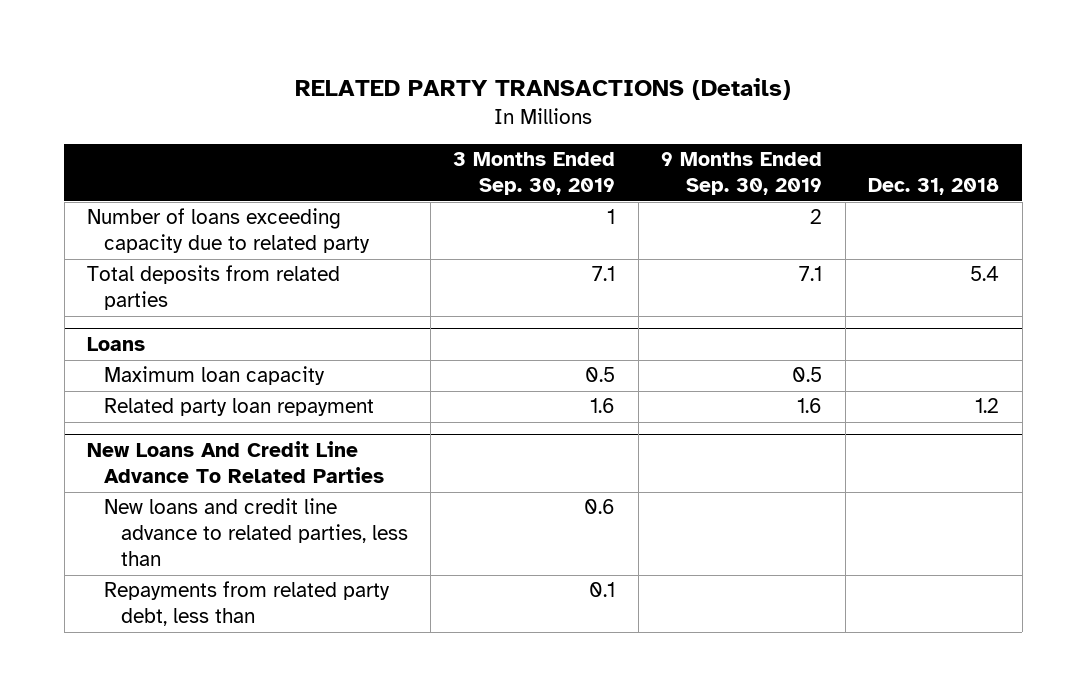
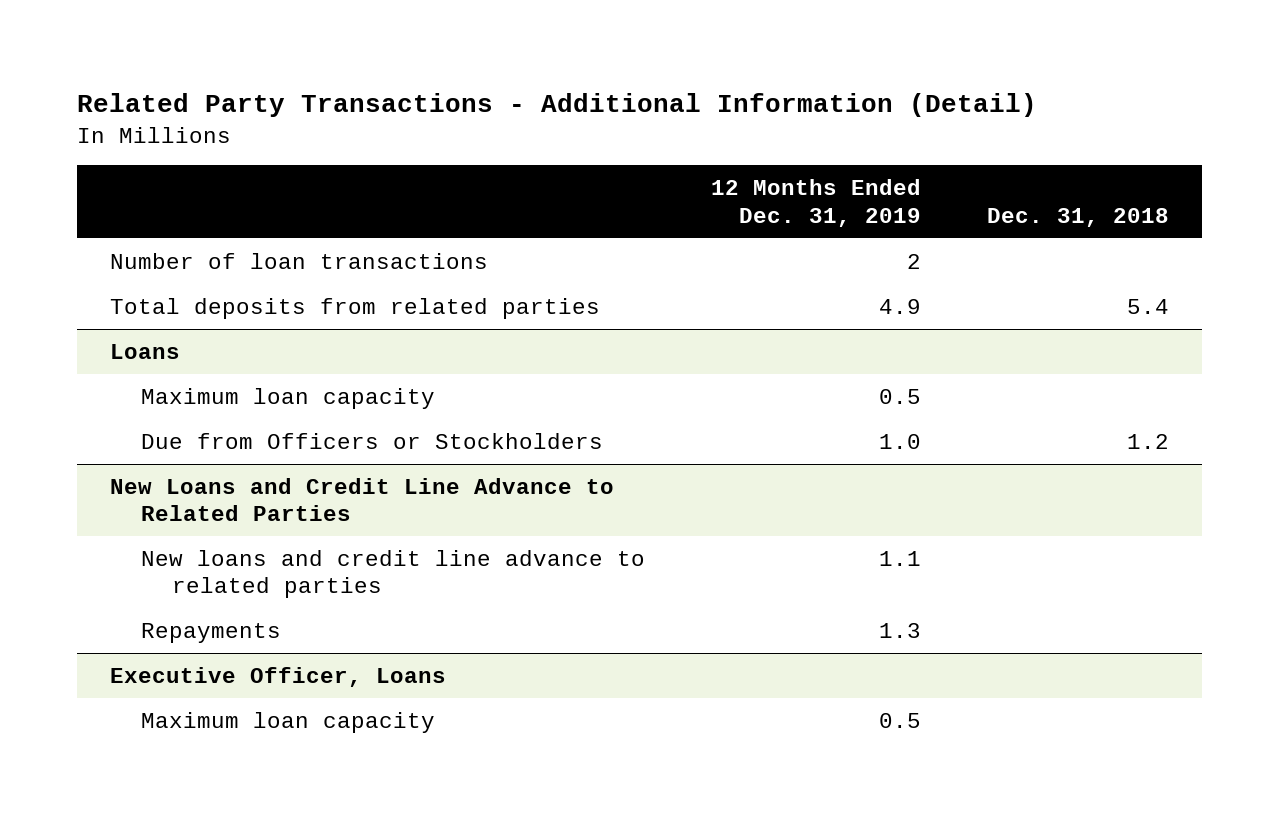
[295,77,792,100] RELATED PARTY TRANSACTIONS (Details) -> [77,93,1038,118] Related Party Transactions - Additional Information (Detail)
[453,152,616,196] 3 Months Ended Sep. 30, 2019 -> none
[661,152,823,196] 9 Months Ended Sep. 30, 2019 -> none
none -> [710,179,921,227] 12 Months Ended Dec. 31, 2019
[87,208,370,254] Number of loans exceeding capacity due to related party -> none
none -> [110,252,489,269] Number of loan transactions
[103,581,390,627] Repayments from related party debt, less than -> none
[103,398,374,417] Related party loan repayment -> [141,432,604,449] Due from Officers or Stockholders
[87,441,384,484] New Loans And Credit Line Advance To Related Parties -> [110,477,615,522] New Loans and Credit Line Advance to Related Parties
[103,498,408,567] New loans and credit line advance to related parties, less than -> [141,549,646,599] New loans and credit line advance to related parties
none -> [141,622,282,643] Repayments
none -> [110,666,447,687] Executive Officer, Loans
none -> [141,711,436,733] Maximum loan capacity

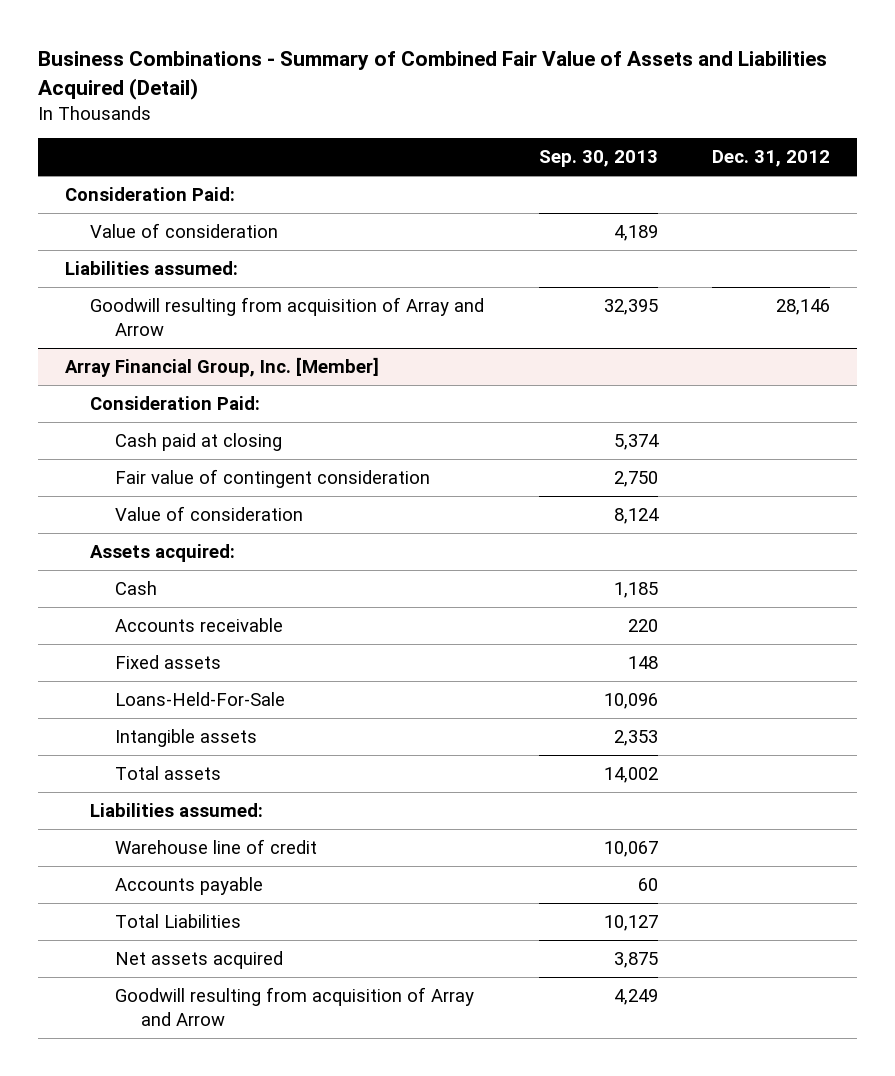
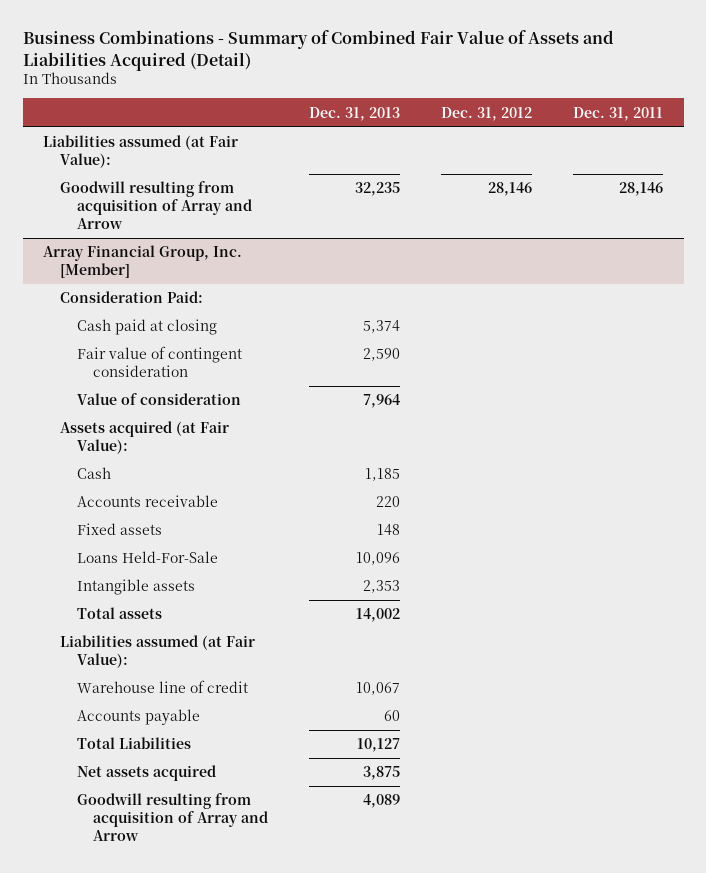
[538,150,658,168] Sep. 30, 2013 -> none
none -> [309,106,401,121] Dec. 31, 2013
none -> [573,106,664,121] Dec. 31, 2011
[64,187,235,202] Consideration Paid: -> none
[90,223,279,239] Value of consideration -> none
[64,261,238,276] Liabilities assumed: -> [43,135,239,169] Liabilities assumed (at Fair Value):
[90,544,236,563] Assets acquired: -> [59,421,229,455] Assets acquired (at Fair Value):
[115,692,286,707] Loans-Held-For-Sale -> [76,551,218,564] Loans Held-For-Sale
[90,803,264,818] Liabilities assumed: -> [59,635,255,669] Liabilities assumed (at Fair Value):

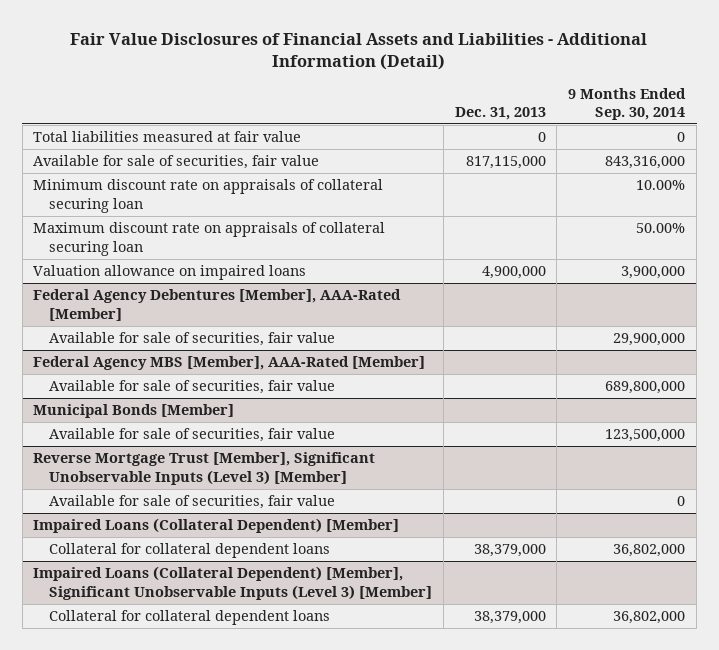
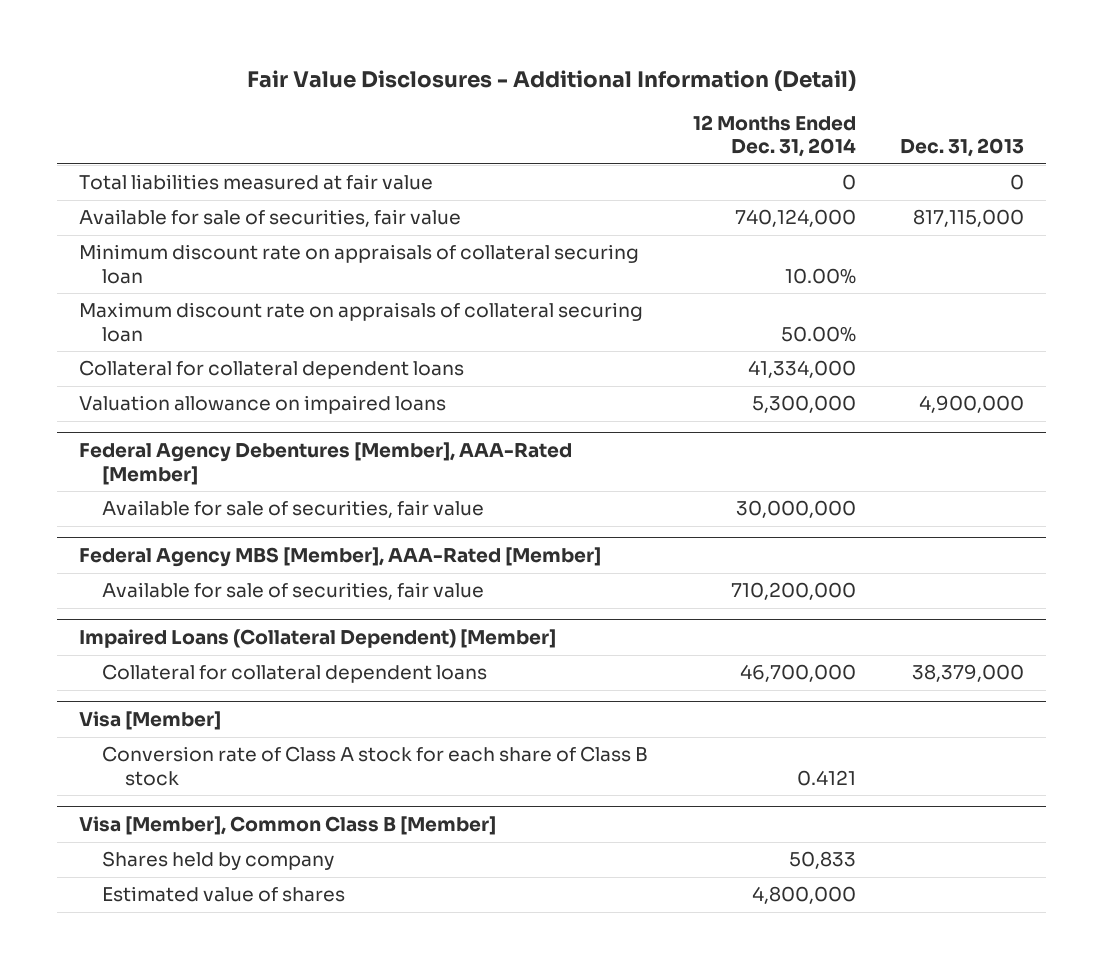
[70,32,648,70] Fair Value Disclosures of Financial Assets and Liabilities - Additional Information (Detail) -> [246,69,856,91] Fair Value Disclosures - Additional Information (Detail)
[568,87,687,121] 9 Months Ended Sep. 30, 2014 -> none
none -> [692,114,856,158] 12 Months Ended Dec. 31, 2014
none -> [79,360,465,380] Collateral for collateral dependent loans
[33,404,235,419] Municipal Bonds [Member] -> none
[48,428,335,443] Available for sale of securities, fair value -> none
[33,452,376,485] Reverse Mortgage Trust [Member], Significant Unobservable Inputs (Level 3) [Member] -> none
[48,495,335,510] Available for sale of securities, fair value -> none
[33,566,432,600] Impaired Loans (Collateral Dependent) [Member], Significant Unobservable Inputs (Level 3) [Member] -> none
[48,610,330,626] Collateral for collateral dependent loans -> none
none -> [79,711,222,731] Visa [Member]
none -> [102,746,649,786] Conversion rate of Class A stock for each share of Class B stock
none -> [79,816,497,836] Visa [Member], Common Class B [Member]
none -> [102,851,335,871] Shares held by company
none -> [102,886,346,903] Estimated value of shares

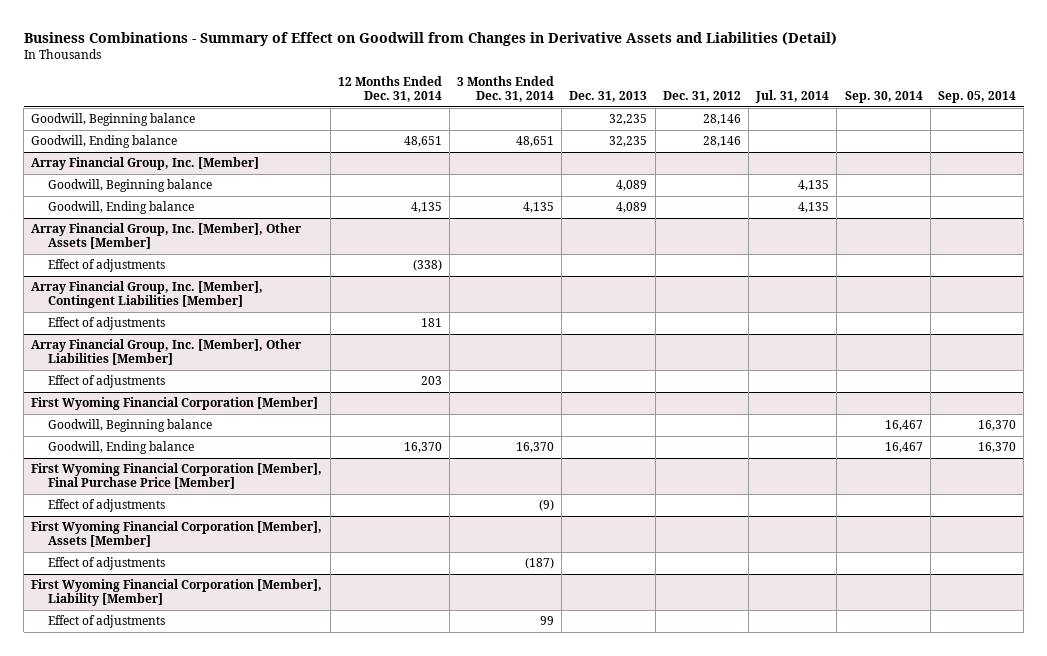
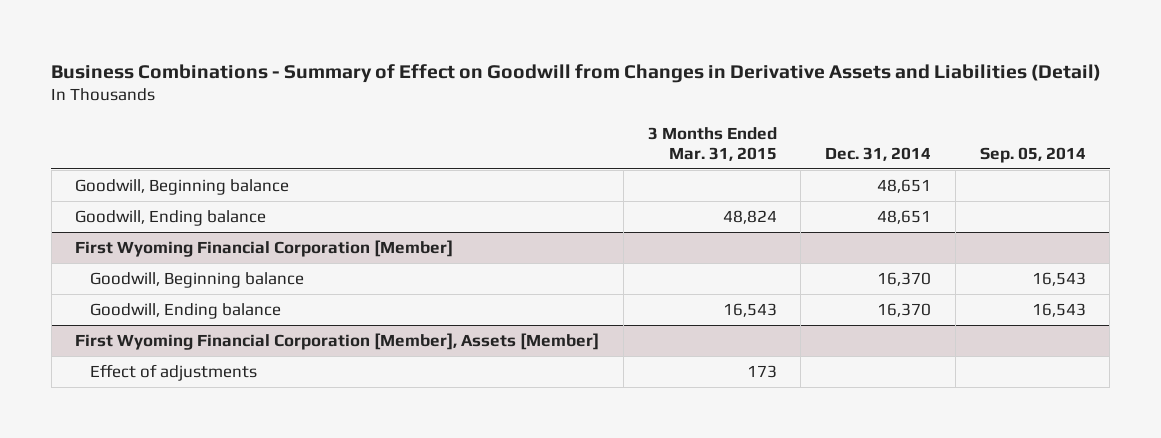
[337,76,442,103] 12 Months Ended Dec. 31, 2014 -> none
[457,76,555,103] 3 Months Ended Dec. 31, 2014 -> none
[569,91,648,103] Dec. 31, 2013 -> none
[662,91,741,103] Dec. 31, 2012 -> none
[755,90,830,104] Jul. 31, 2014 -> none
[844,91,923,104] Sep. 30, 2014 -> none
none -> [647,126,777,161] 3 Months Ended Mar. 31, 2015
none -> [825,146,932,161] Dec. 31, 2014
[31,157,260,171] Array Financial Group, Inc. [Member] -> none
[47,179,212,193] Goodwill, Beginning balance -> none
[47,201,194,215] Goodwill, Ending balance -> none
[31,223,303,250] Array Financial Group, Inc. [Member], Other Assets [Member] -> none
[47,259,165,273] Effect of adjustments -> none
[31,281,264,309] Array Financial Group, Inc. [Member], Contingent Liabilities [Member] -> none
[47,317,165,331] Effect of adjustments -> none
[31,339,303,366] Array Financial Group, Inc. [Member], Other Liabilities [Member] -> none
[47,375,165,389] Effect of adjustments -> none
[31,463,323,490] First Wyoming Financial Corporation [Member], Final Purchase Price [Member] -> none
[47,499,165,513] Effect of adjustments -> none
[977,420,1016,432] 16,370 -> [1031,272,1086,287] 16,543
[977,442,1016,454] 16,370 -> [1031,303,1086,318] 16,543
[31,579,323,607] First Wyoming Financial Corporation [Member], Liability [Member] -> none
[47,615,165,629] Effect of adjustments -> none

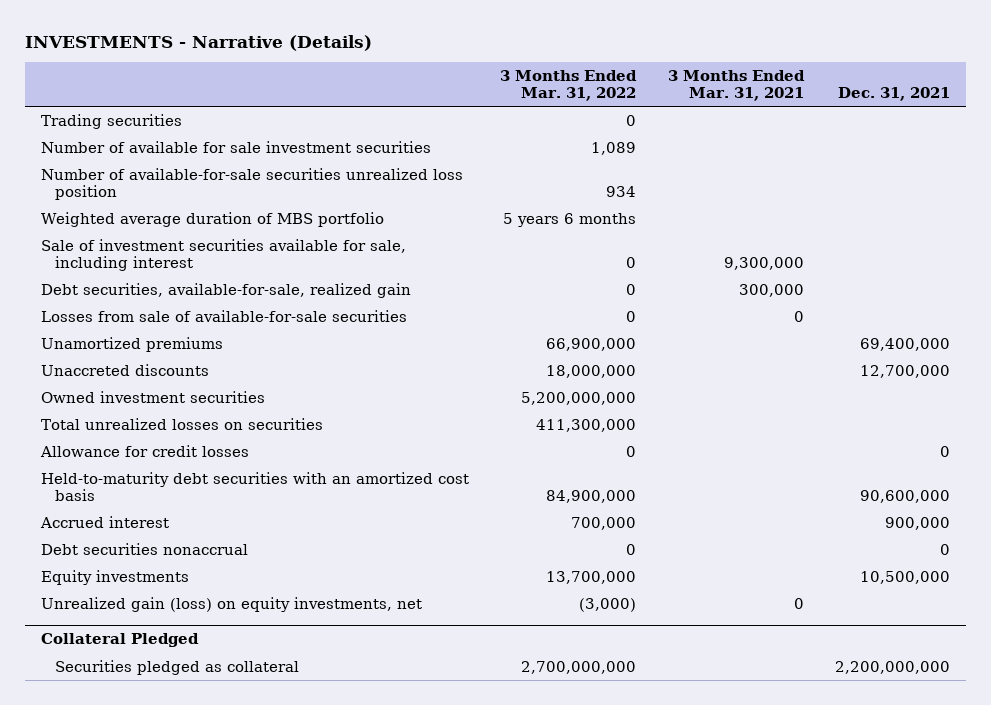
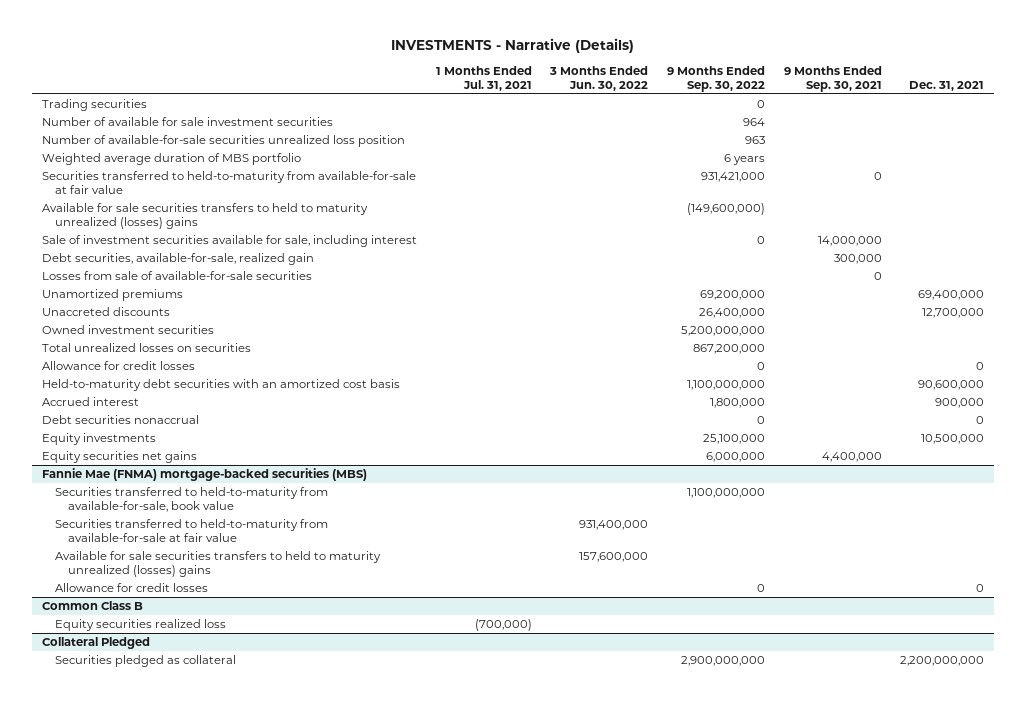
[500,70,638,102] 3 Months Ended Mar. 31, 2022 -> none
[667,70,805,102] 3 Months Ended Mar. 31, 2021 -> none
none -> [435,65,532,91] 1 Months Ended Jul. 31, 2021
none -> [549,65,649,91] 3 Months Ended Jun. 30, 2022
none -> [666,65,765,92] 9 Months Ended Sep. 30, 2022
none -> [783,65,882,92] 9 Months Ended Sep. 30, 2021
none -> [41,171,416,194] Securities transferred to held-to-maturity from available-for-sale at fair value
none -> [41,203,368,229] Available for sale securities transfers to held to maturity unrealized (losses) gains
[40,596,422,612] Unrealized gain (loss) on equity investments, net -> none
none -> [41,451,197,464] Equity securities net gains
none -> [41,468,367,482] Fannie Mae (FNMA) mortgage-backed securities (MBS)
none -> [54,487,328,512] Securities transferred to held-to-maturity from available-for-sale, book value
none -> [54,519,328,542] Securities transferred to held-to-maturity from available-for-sale at fair value
none -> [54,551,381,577] Available for sale securities transfers to held to maturity unrealized (losses) gains
none -> [54,583,208,593] Allowance for credit losses
none -> [41,601,143,611] Common Class B
none -> [54,619,226,632] Equity securities realized loss

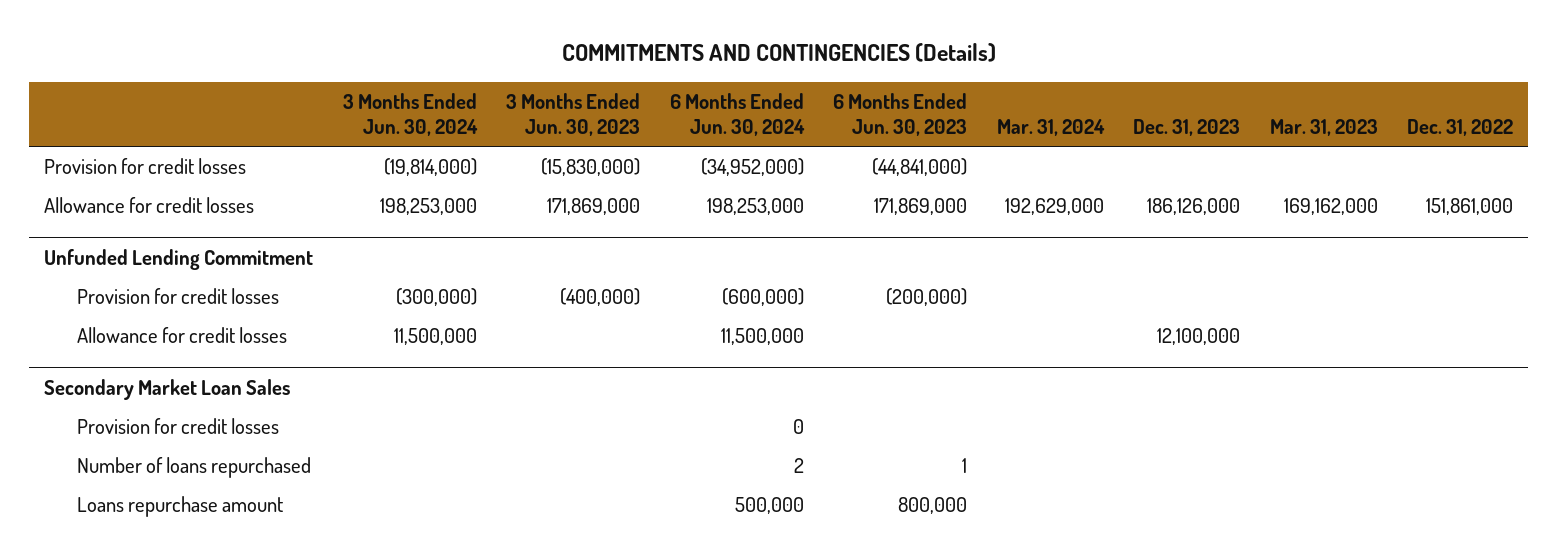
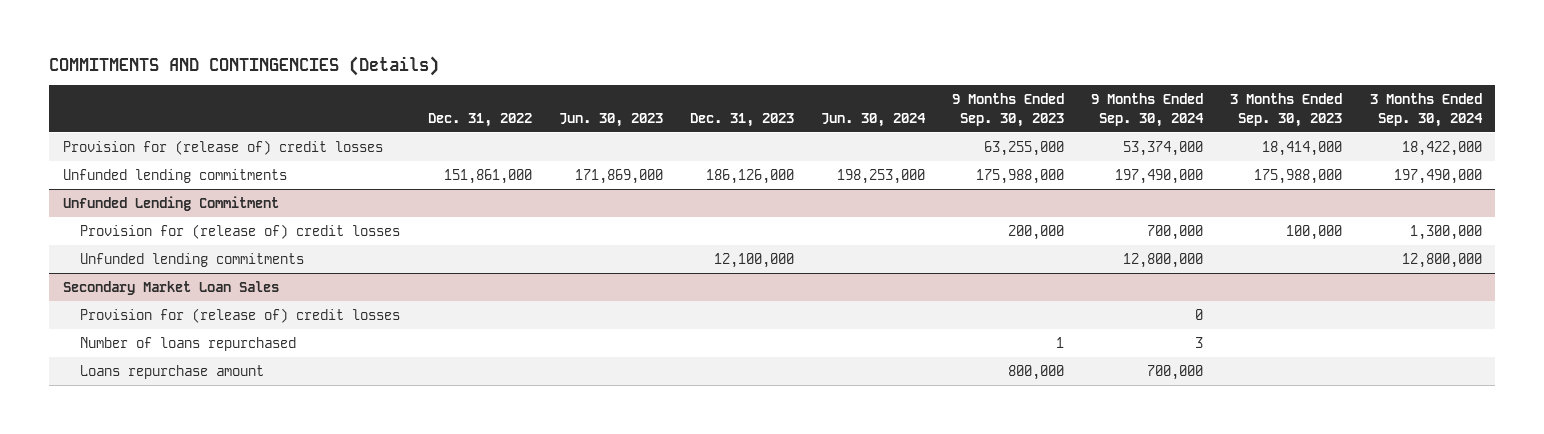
[342,92,478,137] 3 Months Ended Jun. 30, 2024 -> none
[506,92,641,137] 3 Months Ended Jun. 30, 2023 -> none
[669,92,805,137] 6 Months Ended Jun. 30, 2024 -> none
[833,92,968,137] 6 Months Ended Jun. 30, 2023 -> none
[996,119,1105,137] Mar. 31, 2024 -> none
[1269,119,1378,137] Mar. 31, 2023 -> none
none -> [558,112,663,127] Jun. 30, 2023
none -> [821,112,927,127] Jun. 30, 2024
none -> [952,93,1065,127] 9 Months Ended Sep. 30, 2023
none -> [1091,93,1205,127] 9 Months Ended Sep. 30, 2024
none -> [1230,93,1343,127] 3 Months Ended Sep. 30, 2023
none -> [1369,93,1483,127] 3 Months Ended Sep. 30, 2024
[44,158,247,175] Provision for credit losses -> [62,139,383,155] Provision for (release of) credit losses
[44,197,255,214] Allowance for credit losses -> [62,168,287,183] Unfunded lending commitments
[76,288,279,305] Provision for credit losses -> [80,223,401,239] Provision for (release of) credit losses
[76,327,287,344] Allowance for credit losses -> [80,252,305,267] Unfunded lending commitments
[76,418,279,435] Provision for credit losses -> [80,307,401,323] Provision for (release of) credit losses

